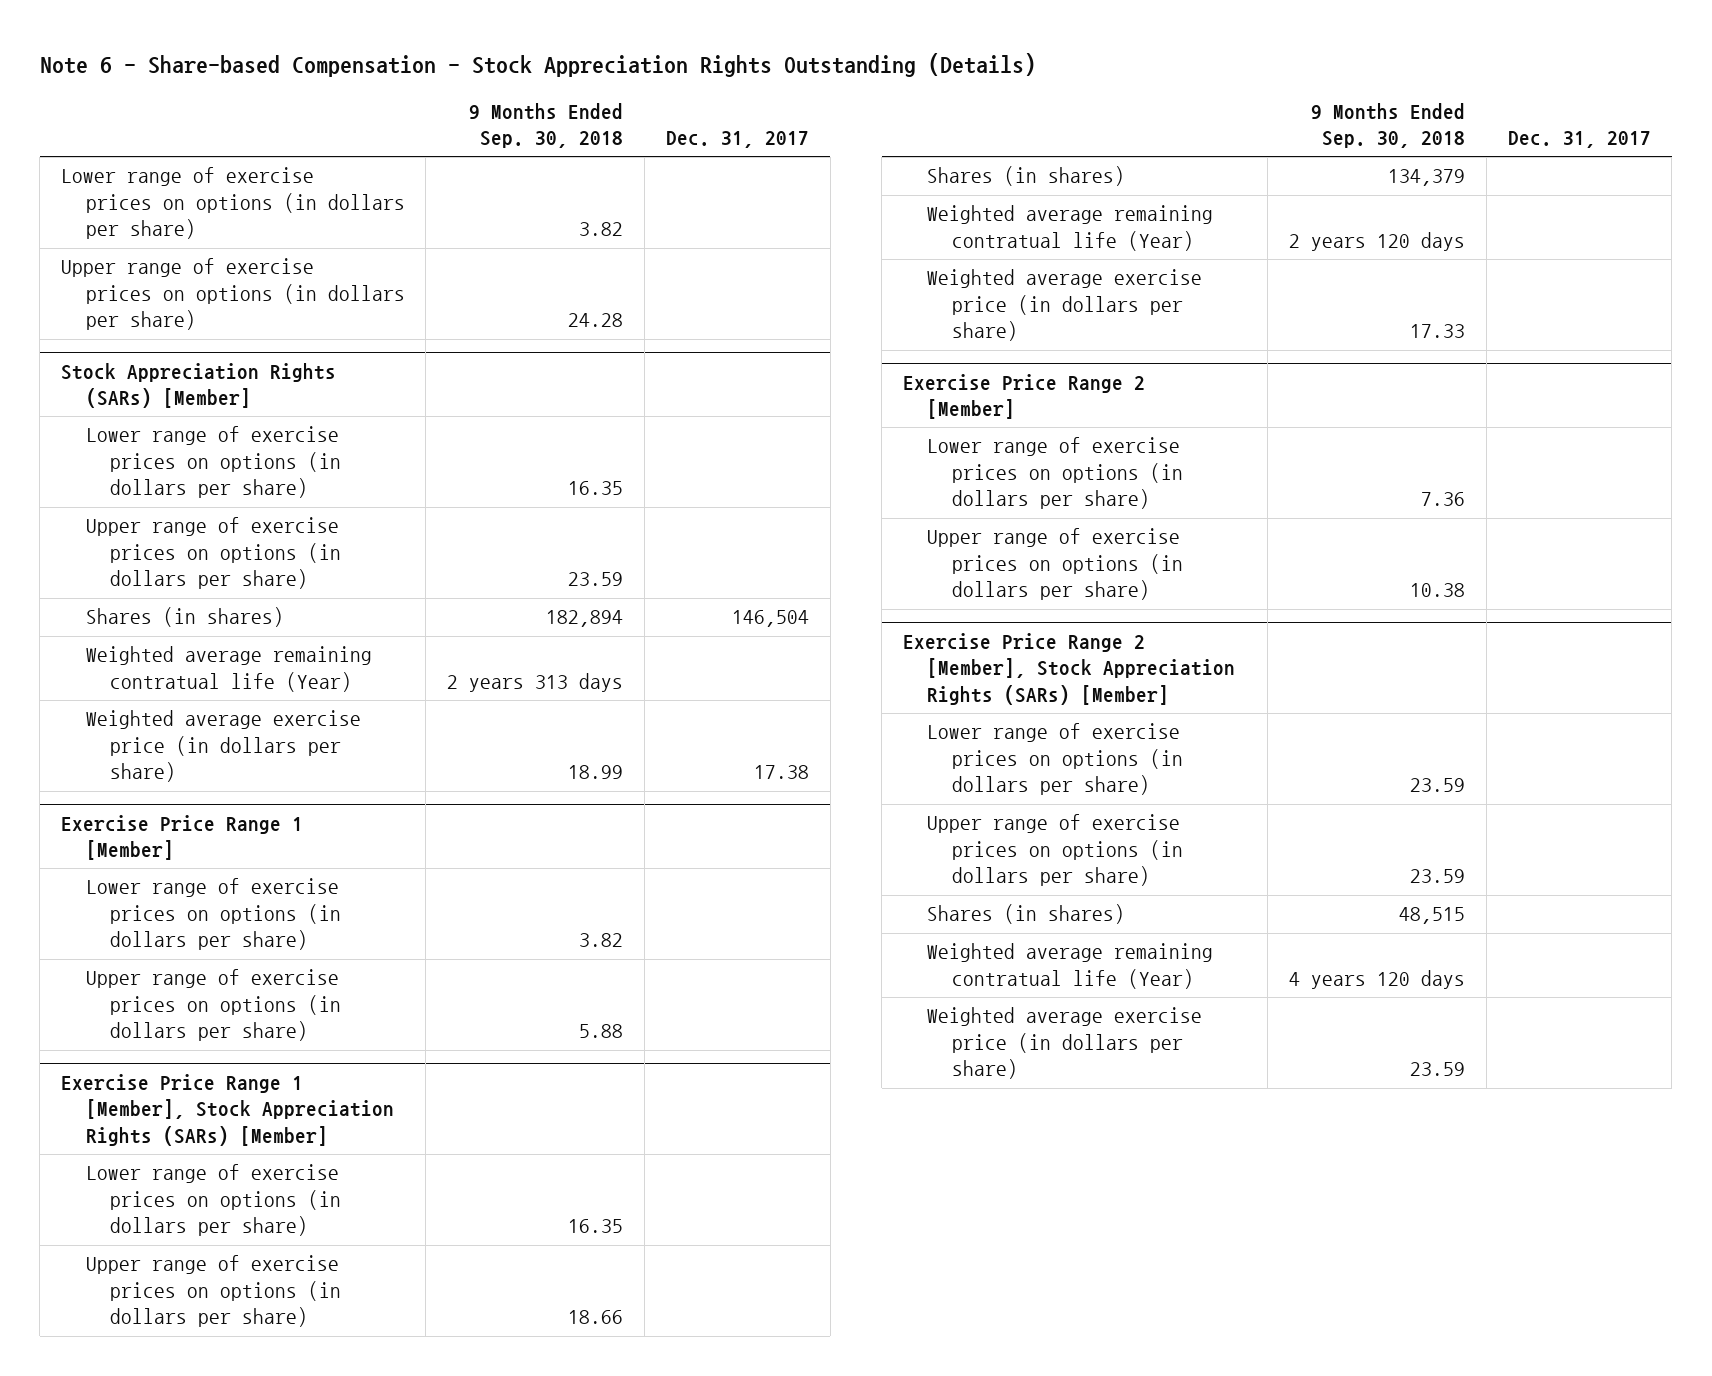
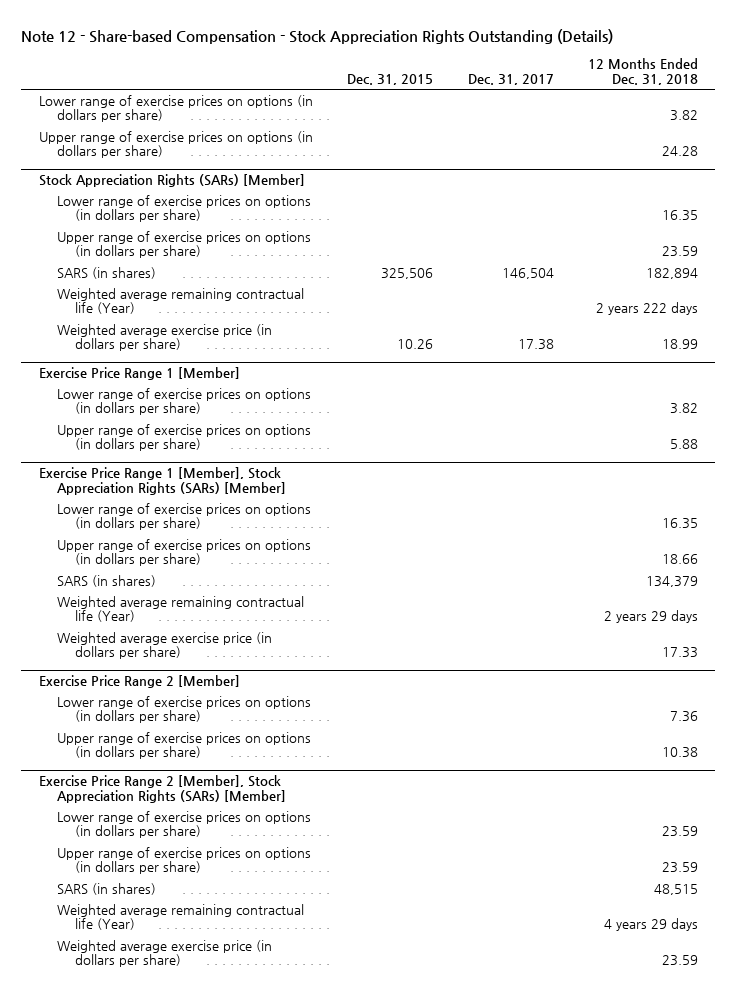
[39,52,1036,77] Note 6 - Share-based Compensation - Stock Appreciation Rights Outstanding (Details) -> [21,28,614,44] Note 12 - Share-based Compensation - Stock Appreciation Rights Outstanding (Details)
[469,102,624,149] 9 Months Ended Sep. 30, 2018 -> none
none -> [347,73,434,85] Dec. 31, 2015
none -> [588,58,699,85] 12 Months Ended Dec. 31, 2018
[85,607,284,628] Shares (in shares) -> [56,266,156,279] SARS (in shares)
[85,646,372,692] Weighted average remaining contratual life (Year) -> [56,287,304,315] Weighted average remaining contractual life (Year)
[927,166,1126,187] Shares (in shares) -> [56,574,156,587] SARS (in shares)
[927,205,1214,251] Weighted average remaining contratual life (Year) -> [56,595,304,623] Weighted average remaining contractual life (Year)
[927,904,1126,925] Shares (in shares) -> [56,882,156,895] SARS (in shares)
[927,943,1214,989] Weighted average remaining contratual life (Year) -> [56,903,304,931] Weighted average remaining contractual life (Year)

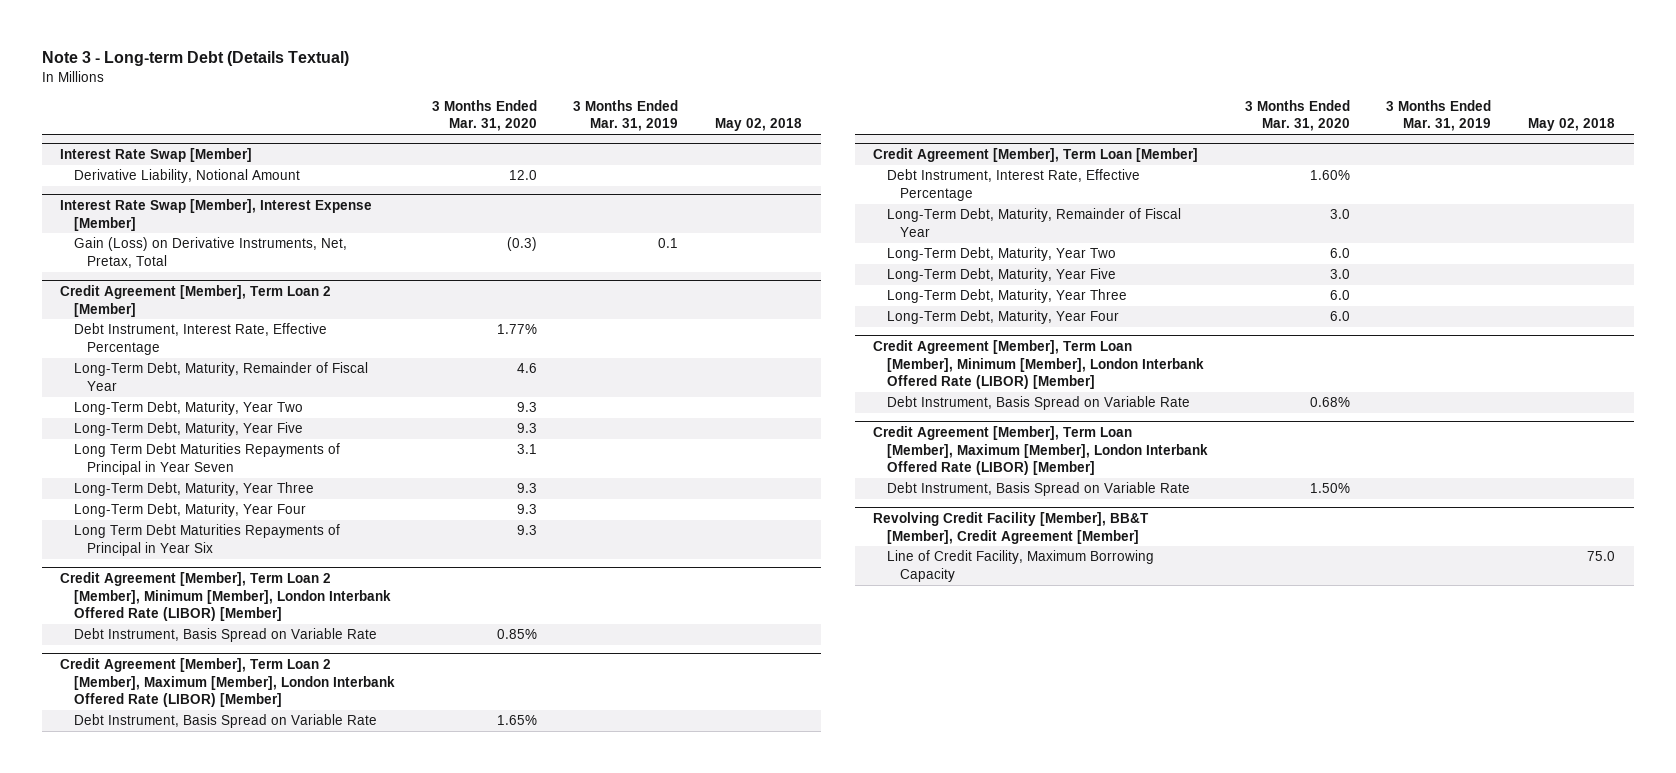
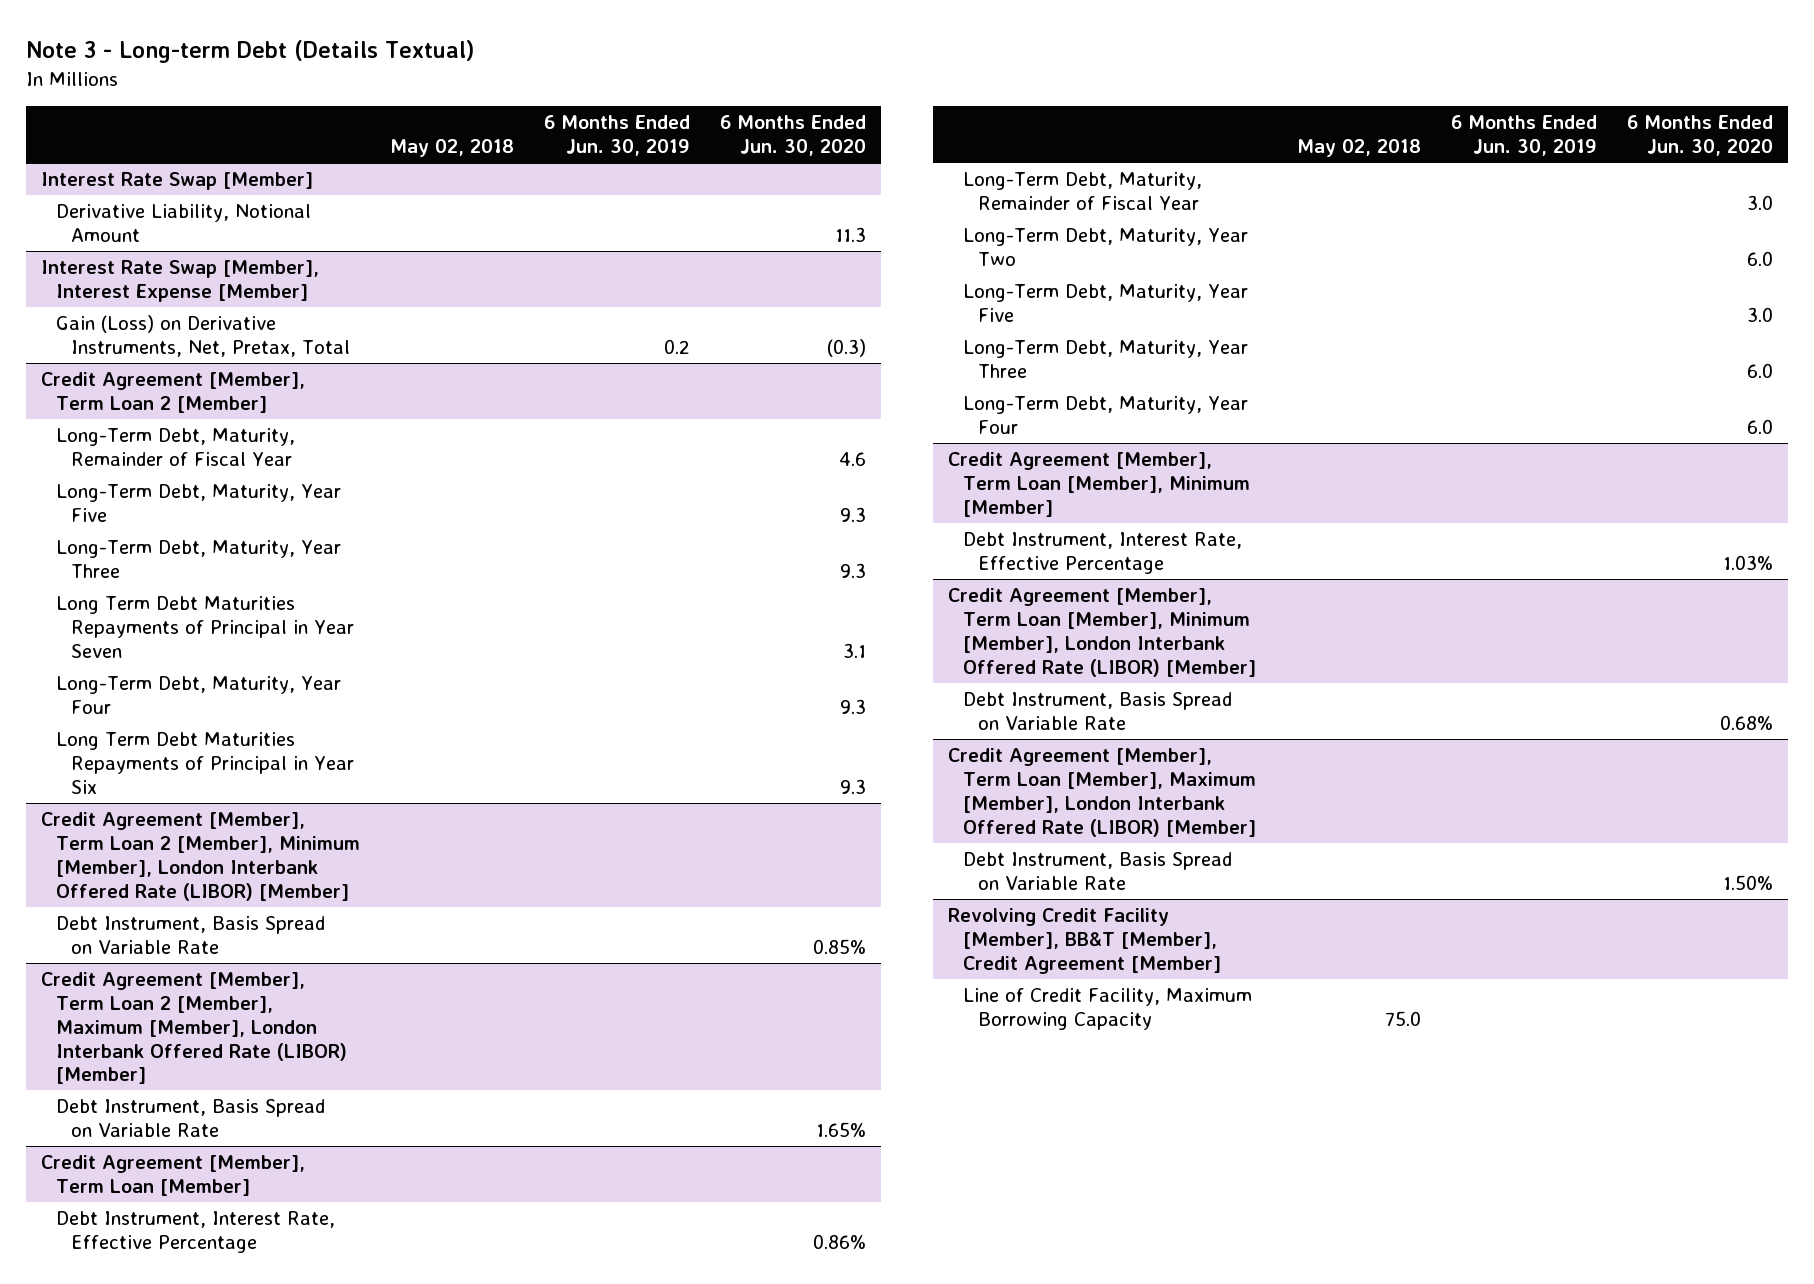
[431,99,537,132] 3 Months Ended Mar. 31, 2020 -> none
[573,99,679,132] 3 Months Ended Mar. 31, 2019 -> none
none -> [544,115,691,157] 6 Months Ended Jun. 30, 2019
none -> [720,115,867,157] 6 Months Ended Jun. 30, 2020
[73,323,327,355] Debt Instrument, Interest Rate, Effective Percentage -> none
[73,401,303,416] Long-Term Debt, Maturity, Year Two -> none
[73,443,340,475] Long Term Debt Maturities Repayments of Principal in Year Seven -> [56,596,355,658] Long Term Debt Maturities Repayments of Principal in Year Seven
none -> [947,452,1251,517] Credit Agreement [Member], Term Loan [Member], Minimum [Member]
none -> [963,532,1243,574] Debt Instrument, Interest Rate, Effective Percentage

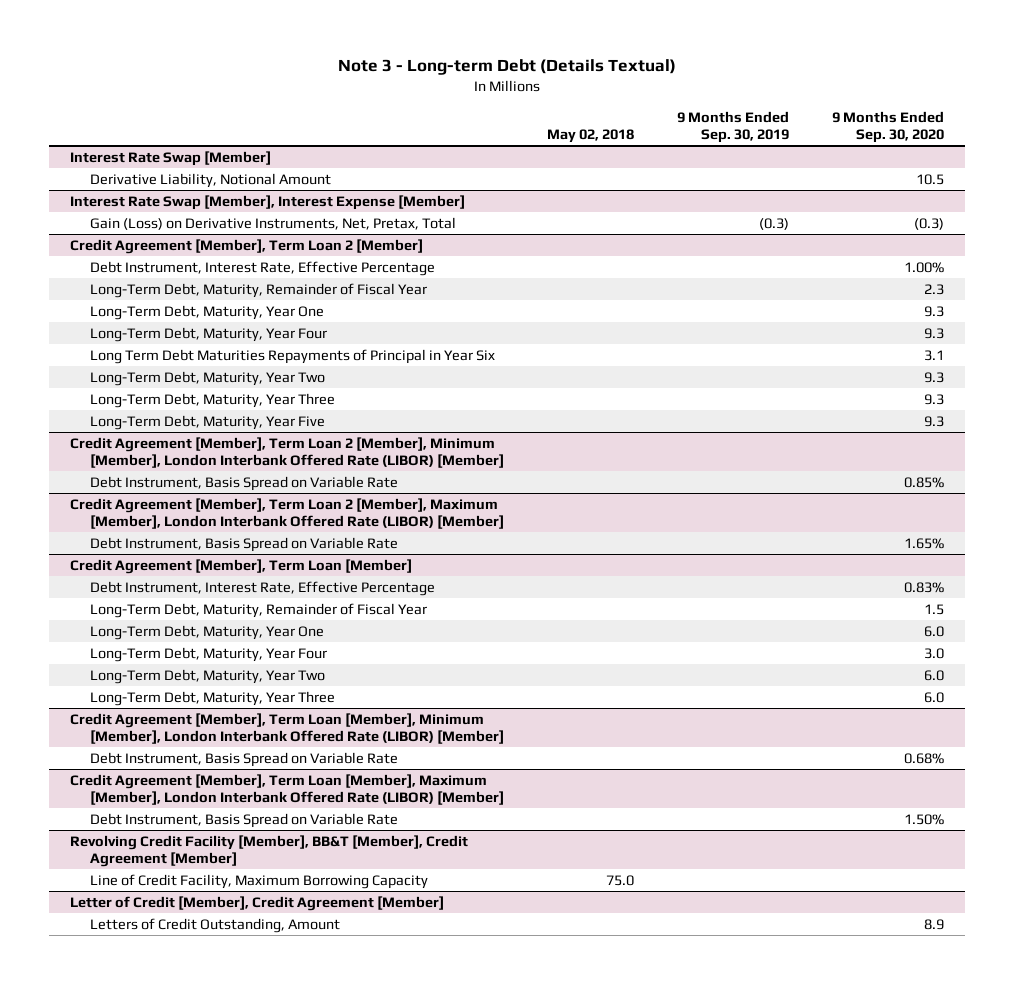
[544,115,691,157] 6 Months Ended Jun. 30, 2019 -> none
[720,115,867,157] 6 Months Ended Jun. 30, 2020 -> none
none -> [676,110,789,143] 9 Months Ended Sep. 30, 2019
none -> [831,110,944,143] 9 Months Ended Sep. 30, 2020
none -> [89,260,435,276] Debt Instrument, Interest Rate, Effective Percentage
[56,596,355,658] Long Term Debt Maturities Repayments of Principal in Year Seven -> none
none -> [89,304,324,320] Long-Term Debt, Maturity, Year One
none -> [89,370,325,386] Long-Term Debt, Maturity, Year Two
[56,540,342,578] Long-Term Debt, Maturity, Year Three -> [89,392,335,408] Long-Term Debt, Maturity, Year Three
[56,484,342,522] Long-Term Debt, Maturity, Year Five -> [89,414,325,430] Long-Term Debt, Maturity, Year Five
none -> [89,624,324,640] Long-Term Debt, Maturity, Year One
[963,396,1249,434] Long-Term Debt, Maturity, Year Four -> [89,646,327,662] Long-Term Debt, Maturity, Year Four
[963,284,1249,322] Long-Term Debt, Maturity, Year Five -> none
[947,452,1251,517] Credit Agreement [Member], Term Loan [Member], Minimum [Member] -> none
[963,532,1243,574] Debt Instrument, Interest Rate, Effective Percentage -> none
none -> [70,895,445,911] Letter of Credit [Member], Credit Agreement [Member]
none -> [89,917,340,933] Letters of Credit Outstanding, Amount

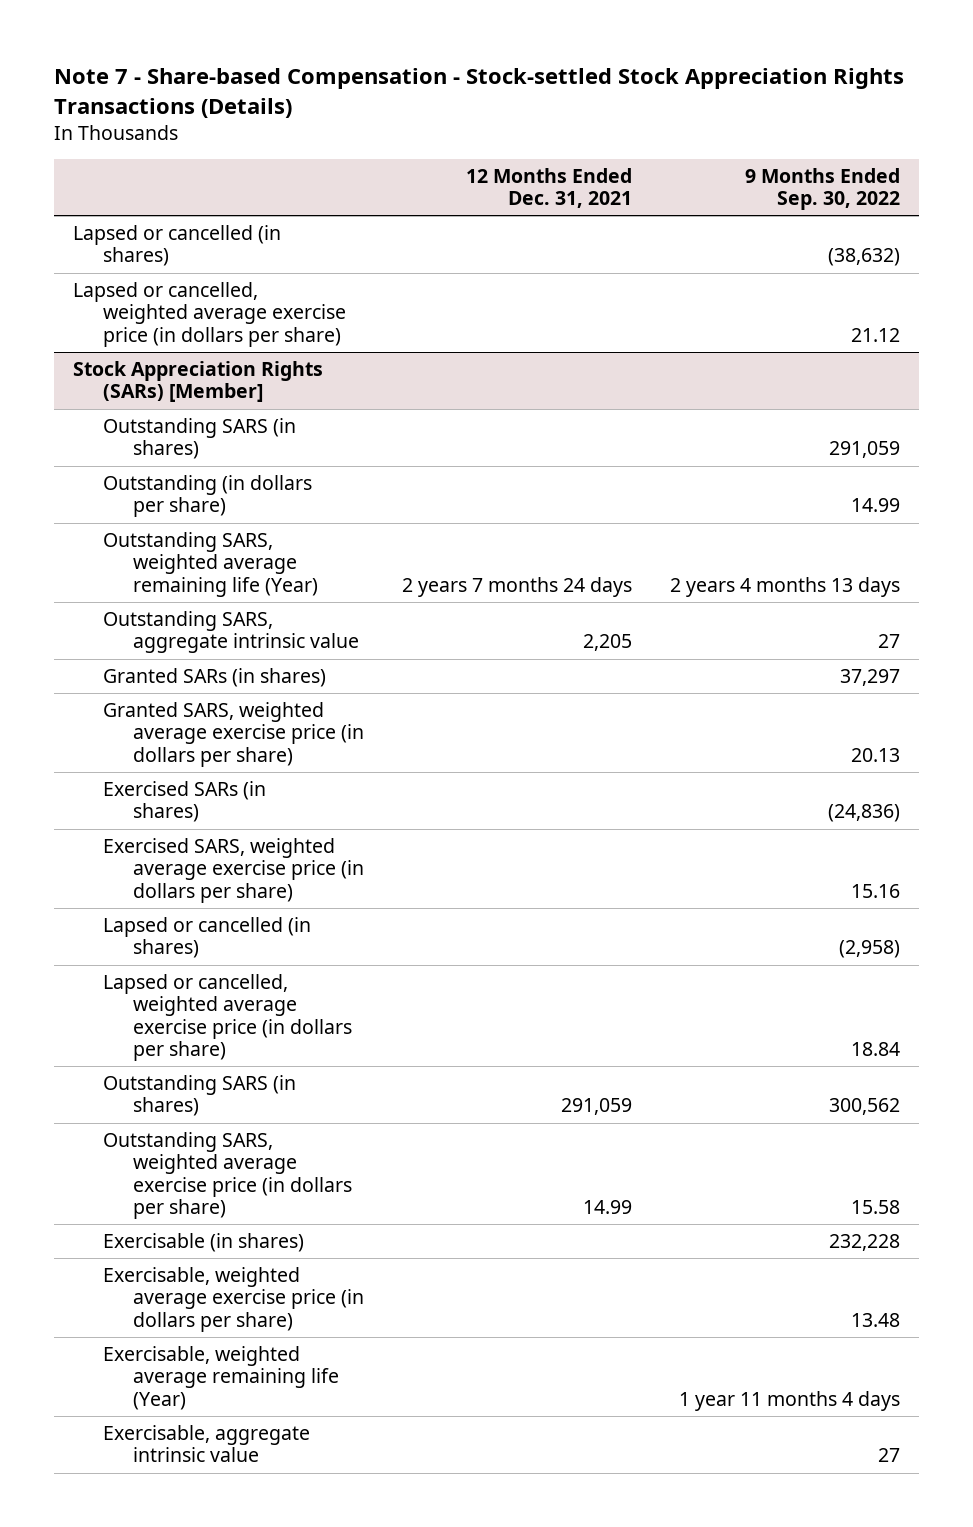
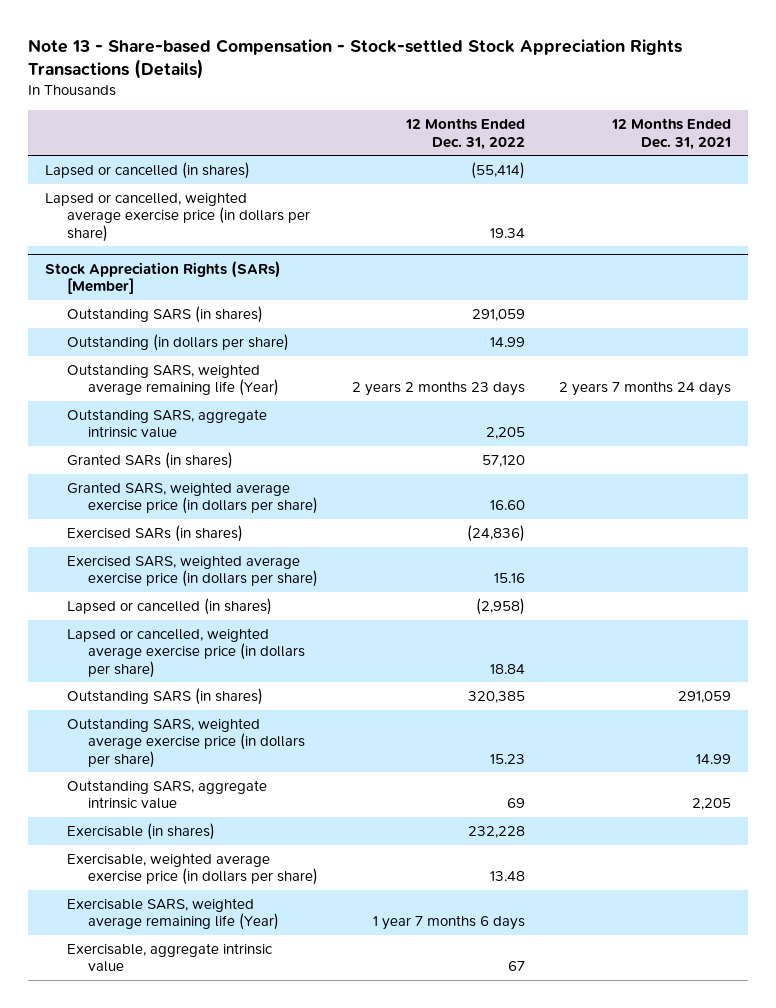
[53,67,904,118] Note 7 - Share-based Compensation - Stock-settled Stock Appreciation Rights Transactions (Details) -> [28,38,683,79] Note 13 - Share-based Compensation - Stock-settled Stock Appreciation Rights Transactions (Details)
[745,167,901,211] 9 Months Ended Sep. 30, 2022 -> none
none -> [405,118,526,150] 12 Months Ended Dec. 31, 2022
none -> [66,408,267,439] Outstanding SARS, aggregate intrinsic value
[102,611,359,654] Outstanding SARS, aggregate intrinsic value -> [66,779,267,810] Outstanding SARS, aggregate intrinsic value
[102,1346,339,1410] Exercisable, weighted average remaining life (Year) -> [66,897,280,931] Exercisable SARS, weighted average remaining life (Year)

